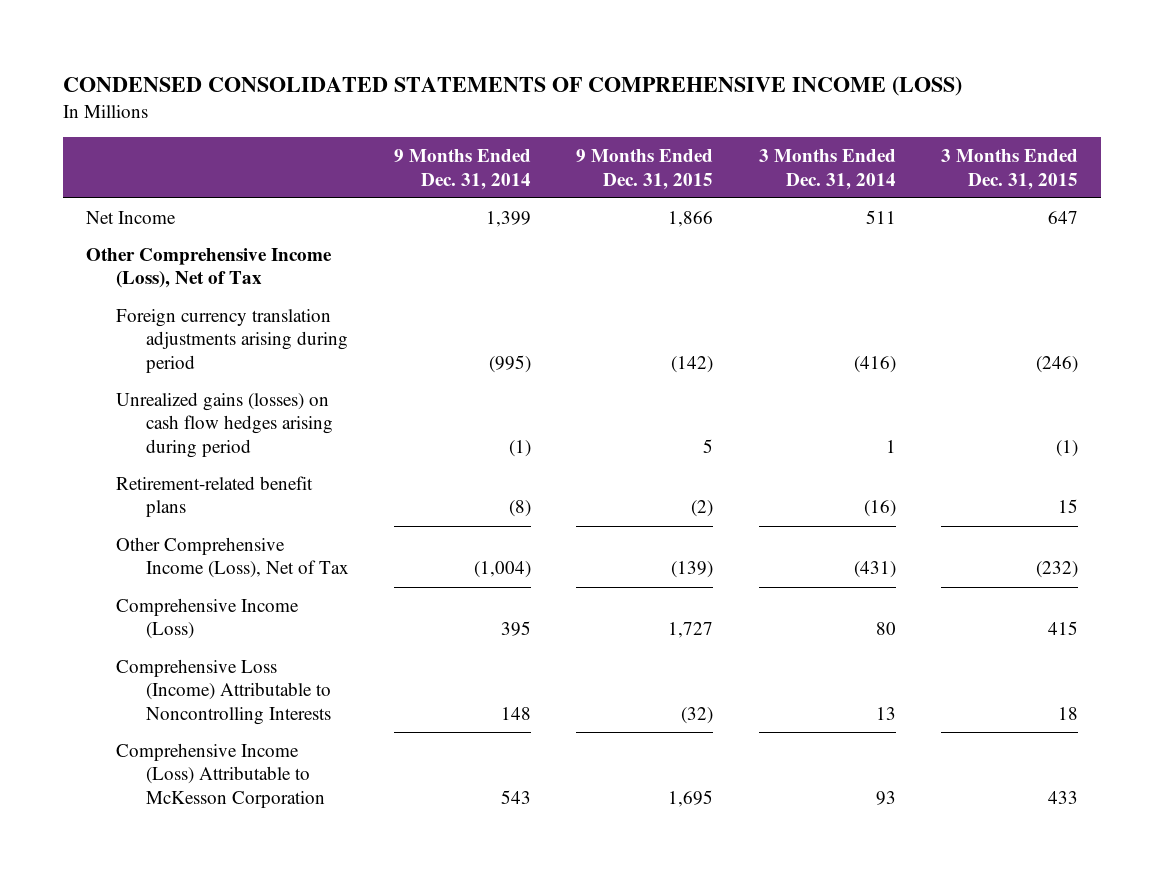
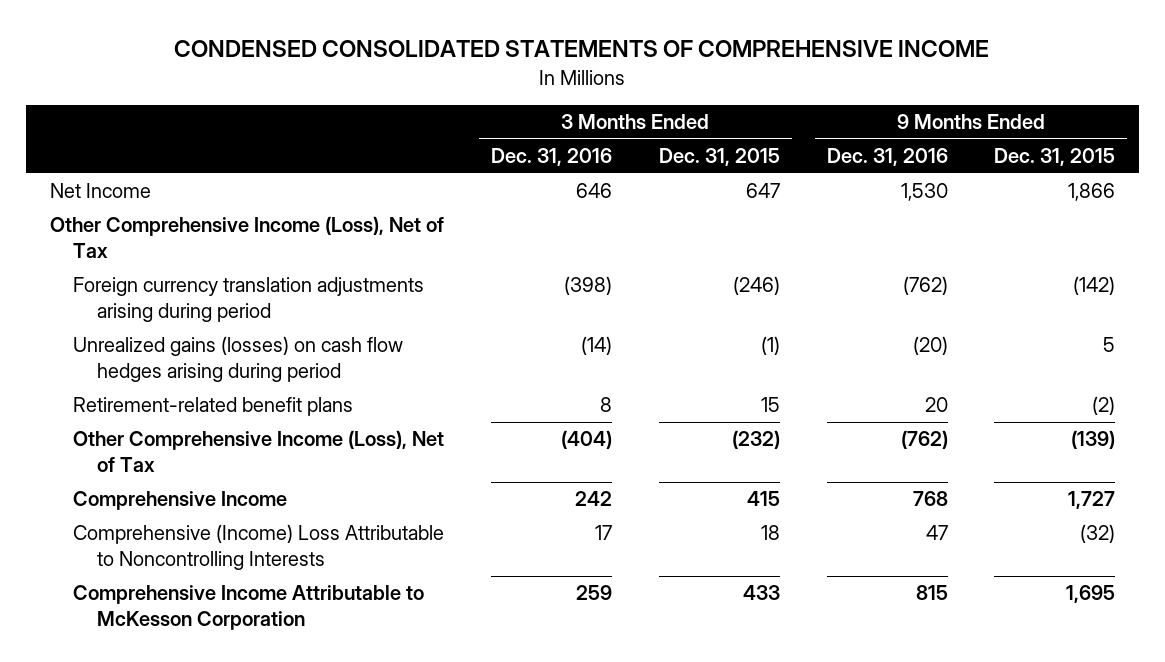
[62,76,962,97] CONDENSED CONSOLIDATED STATEMENTS OF COMPREHENSIVE INCOME (LOSS) -> [174,40,990,58] CONDENSED CONSOLIDATED STATEMENTS OF COMPREHENSIVE INCOME
[394,149,532,190] 9 Months Ended Dec. 31, 2014 -> none
[758,149,896,190] 3 Months Ended Dec. 31, 2014 -> none
none -> [491,147,613,166] Dec. 31, 2016
none -> [826,147,948,166] Dec. 31, 2016
[115,597,299,640] Comprehensive Income (Loss) -> [73,491,288,511] Comprehensive Income
[115,658,331,725] Comprehensive Loss (Income) Attributable to Noncontrolling Interests -> [73,524,445,571] Comprehensive (Income) Loss Attributable to Noncontrolling Interests
[115,742,325,808] Comprehensive Income (Loss) Attributable to McKesson Corporation -> [73,585,425,631] Comprehensive Income Attributable to McKesson Corporation

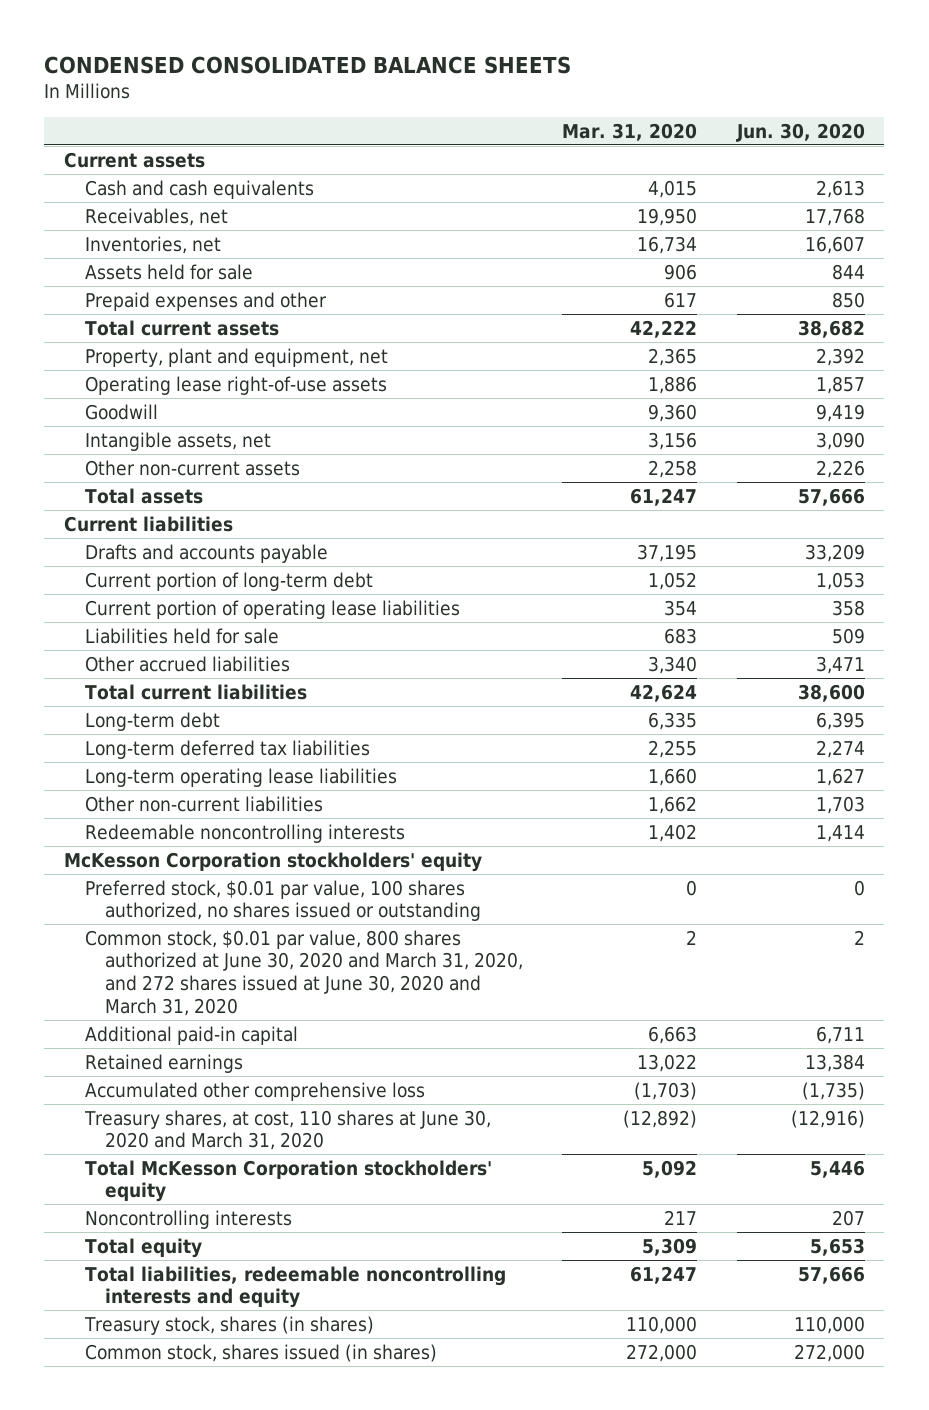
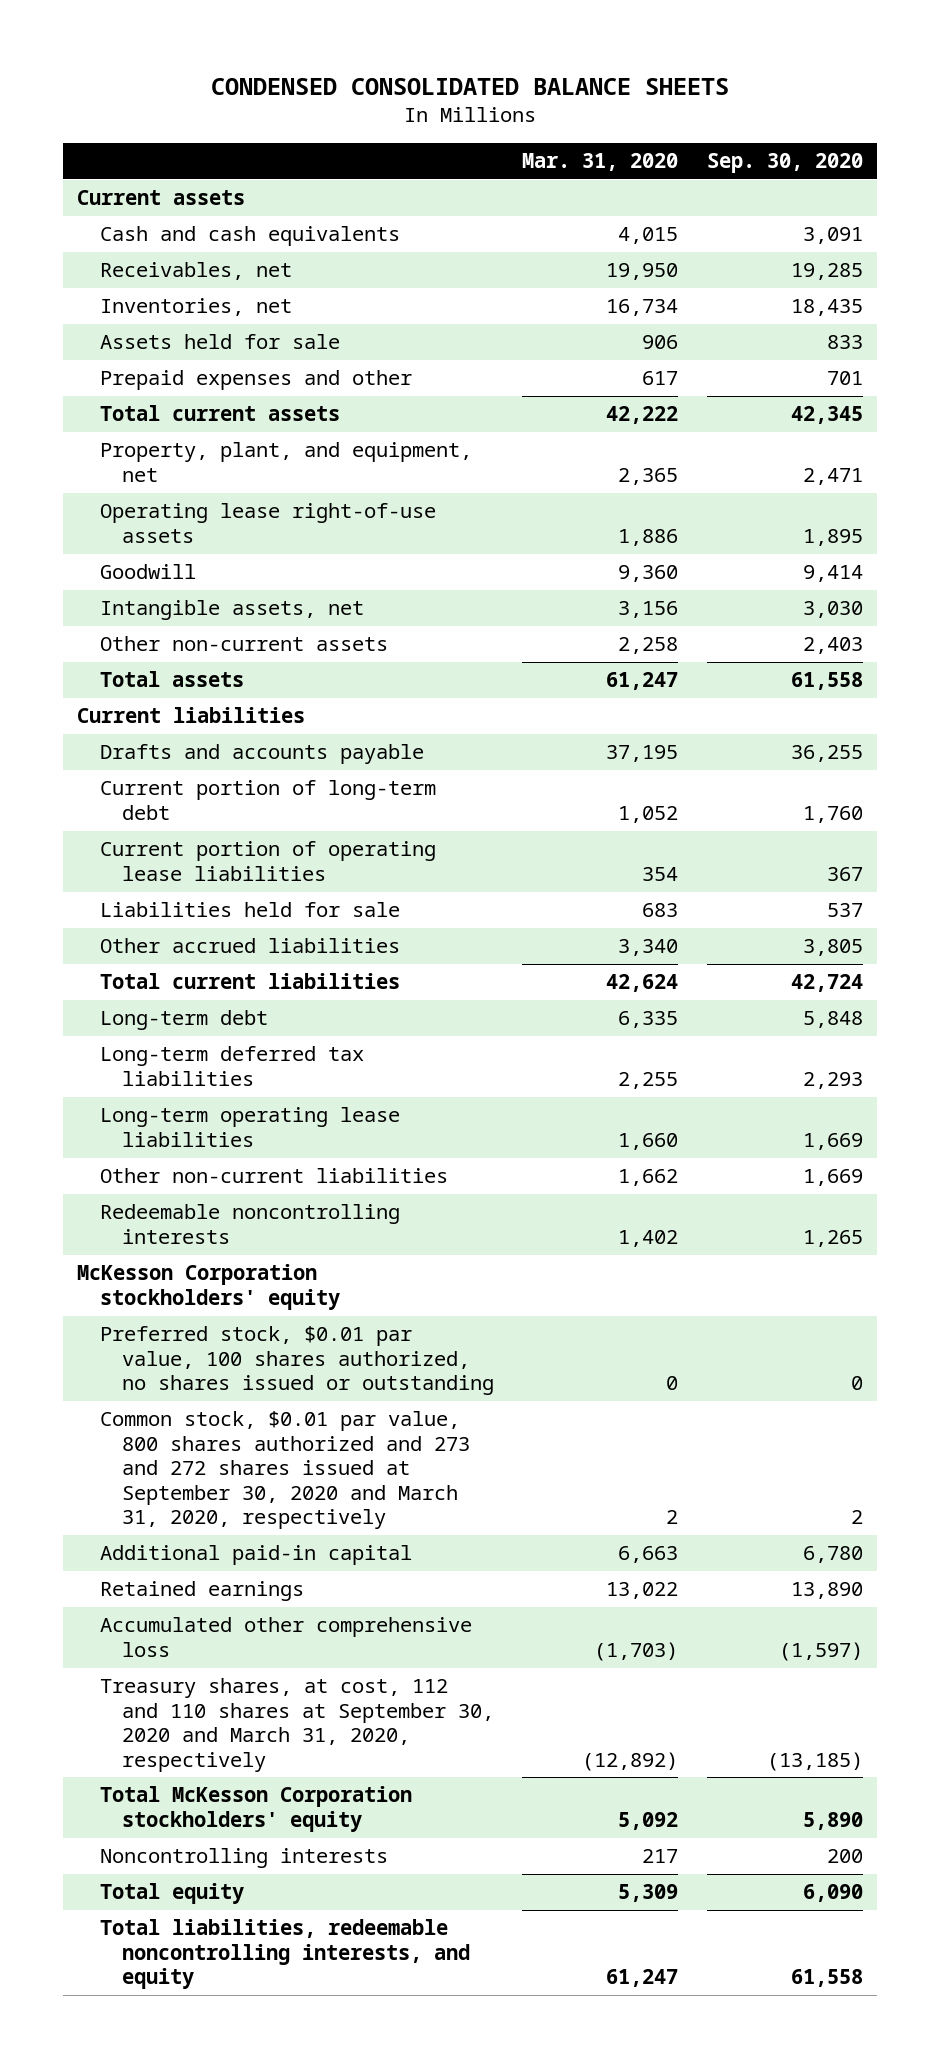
[735,122,865,142] Jun. 30, 2020 -> none
none -> [706,153,863,174] Sep. 30, 2020
[84,347,388,367] Property, plant and equipment, net -> [99,442,472,482] Property, plant, and equipment, net
[84,929,524,1017] Common stock, $0.01 par value, 800 shares authorized at June 30, 2020 and March 31, 2020, and 272 shares issued at June 30, 2020 and March 31, 2020 -> [99,1411,470,1530] Common stock, $0.01 par value, 800 shares authorized and 273 and 272 shares issued at September 30, 2020 and March 31, 2020, respectively
[83,1109,491,1151] Treasury shares, at cost, 110 shares at June 30, 2020 and March 31, 2020 -> [99,1678,494,1772] Treasury shares, at cost, 112 and 110 shares at September 30, 2020 and March 31, 2020, respectively
[83,1315,374,1335] Treasury stock, shares (in shares) -> none
[84,1343,437,1362] Common stock, shares issued (in shares) -> none
[84,1265,506,1309] Total liabilities, redeemable noncontrolling interests and equity -> [99,1919,470,1990] Total liabilities, redeemable noncontrolling interests, and equity

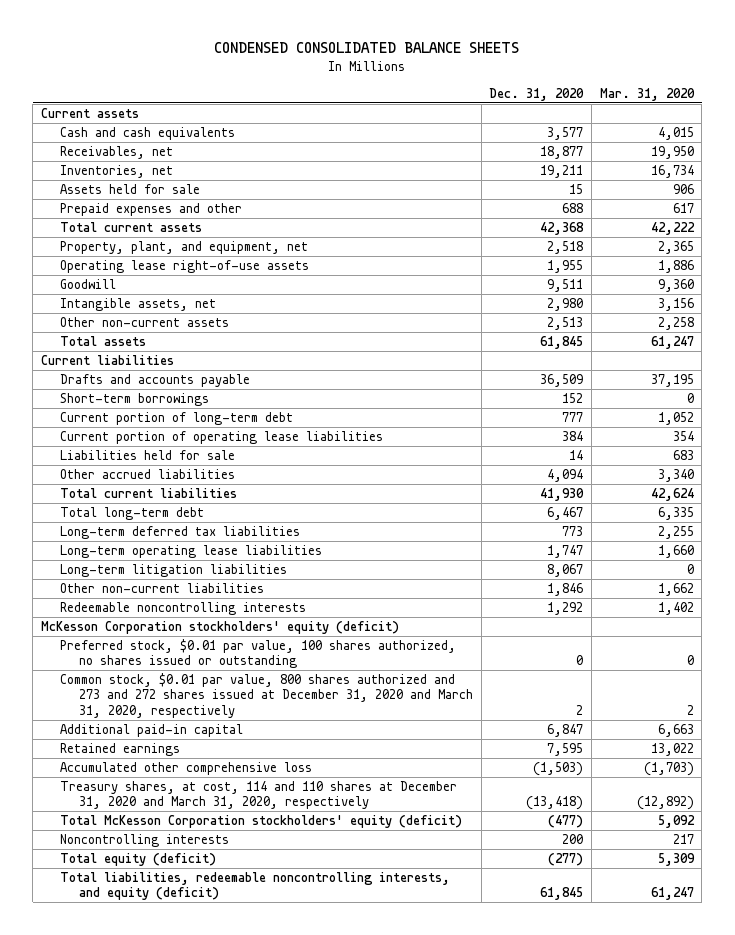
[706,153,863,174] Sep. 30, 2020 -> none
none -> [489,88,585,102] Dec. 31, 2020
none -> [59,392,209,406] Short-term borrowings
[99,1010,268,1031] Long-term debt -> [59,506,204,520] Total long-term debt
none -> [59,563,287,577] Long-term litigation liabilities
[77,1264,340,1310] McKesson Corporation stockholders' equity -> [41,620,400,634] McKesson Corporation stockholders' equity (deficit)
[99,1411,470,1530] Common stock, $0.01 par value, 800 shares authorized and 273 and 272 shares issued at September 30, 2020 and March 31, 2020, respectively -> [59,672,473,718] Common stock, $0.01 par value, 800 shares authorized and 273 and 272 shares issued at December 31, 2020 and March 31, 2020, respectively
[99,1678,494,1772] Treasury shares, at cost, 112 and 110 shares at September 30, 2020 and March 31, 2020, respectively -> [59,780,457,810] Treasury shares, at cost, 114 and 110 shares at December 31, 2020 and March 31, 2020, respectively
[99,1786,412,1832] Total McKesson Corporation stockholders' equity -> [59,814,462,828] Total McKesson Corporation stockholders' equity (deficit)
[99,1883,244,1905] Total equity -> [59,852,216,866] Total equity (deficit)
[99,1919,470,1990] Total liabilities, redeemable noncontrolling interests, and equity -> [59,871,450,901] Total liabilities, redeemable noncontrolling interests, and equity (deficit)

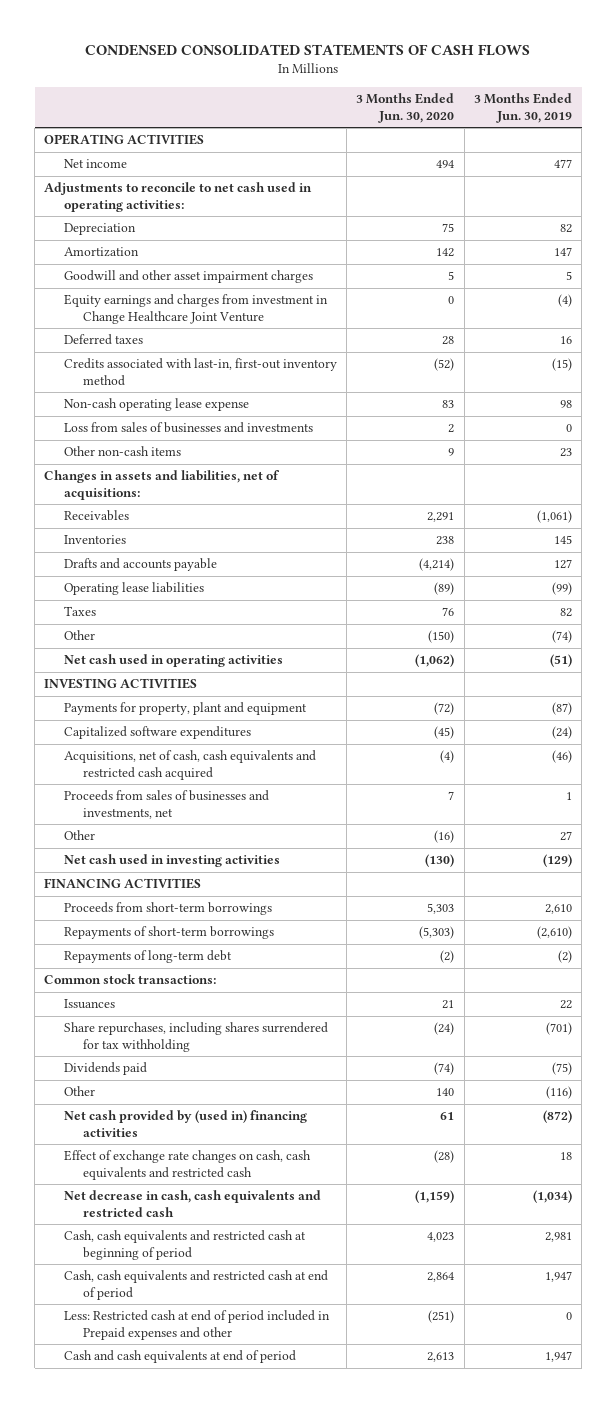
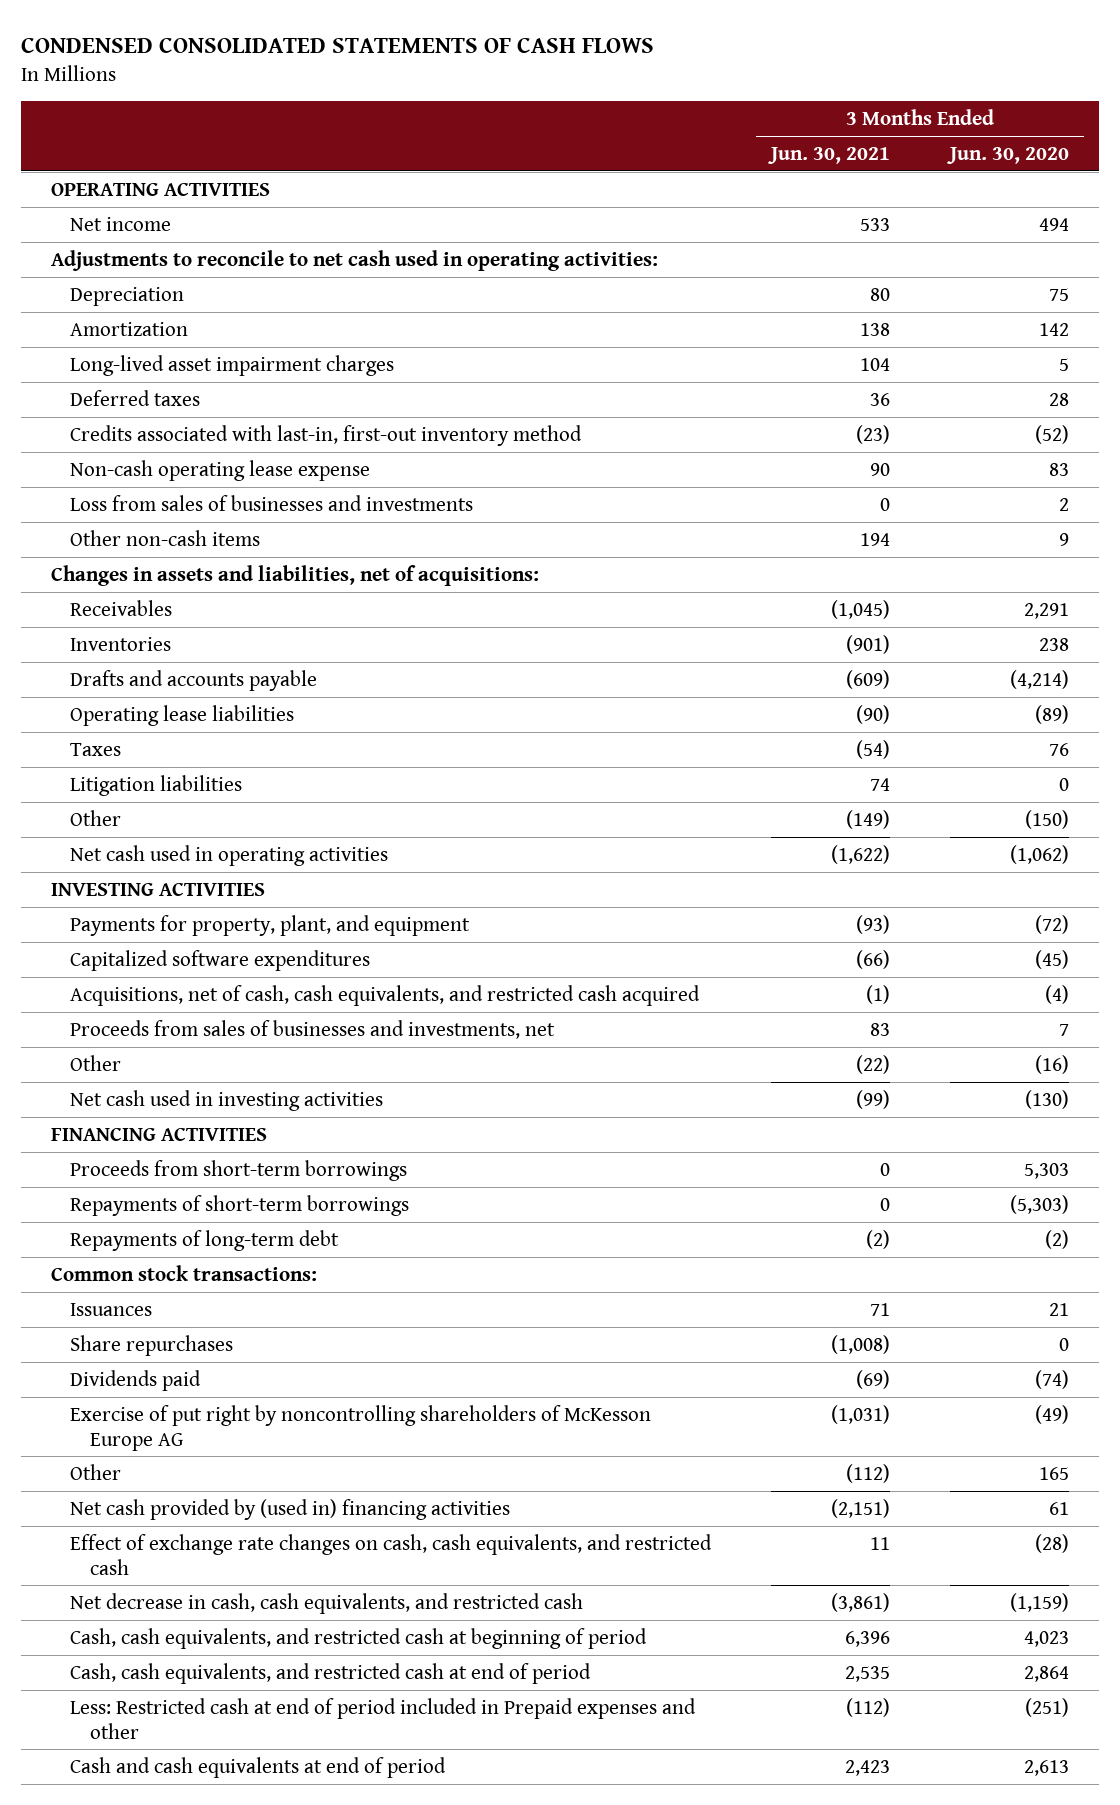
[473,93,572,123] 3 Months Ended Jun. 30, 2019 -> none
none -> [768,146,891,164] Jun. 30, 2021
[63,294,328,324] Equity earnings and charges from investment in Change Healthcare Joint Venture -> none
[63,270,313,284] Goodwill and other asset impairment charges -> [70,354,395,376] Long-lived asset impairment charges
none -> [70,774,243,796] Litigation liabilities
[63,702,307,716] Payments for property, plant and equipment -> [70,914,471,936] Payments for property, plant, and equipment
[63,750,316,780] Acquisitions, net of cash, cash equivalents and restricted cash acquired -> [70,984,701,1006] Acquisitions, net of cash, cash equivalents, and restricted cash acquired
[63,1022,328,1052] Share repurchases, including shares surrendered for tax withholding -> [70,1334,234,1356] Share repurchases
[434,1022,455,1036] (24) -> [1059,1337,1070,1351] 0
none -> [70,1404,652,1451] Exercise of put right by noncontrolling shareholders of McKesson Europe AG
[436,1088,455,1097] 140 -> [1039,1466,1070,1480] 165
[63,1150,311,1180] Effect of exchange rate changes on cash, cash equivalents and restricted cash -> [70,1533,713,1575] Effect of exchange rate changes on cash, cash equivalents, and restricted cash
[63,1190,321,1217] Net decrease in cash, cash equivalents and restricted cash -> [70,1592,584,1614] Net decrease in cash, cash equivalents, and restricted cash
[63,1230,306,1260] Cash, cash equivalents and restricted cash at beginning of period -> [70,1627,648,1649] Cash, cash equivalents, and restricted cash at beginning of period
[63,1270,328,1300] Cash, cash equivalents and restricted cash at end of period -> [70,1662,592,1684] Cash, cash equivalents, and restricted cash at end of period

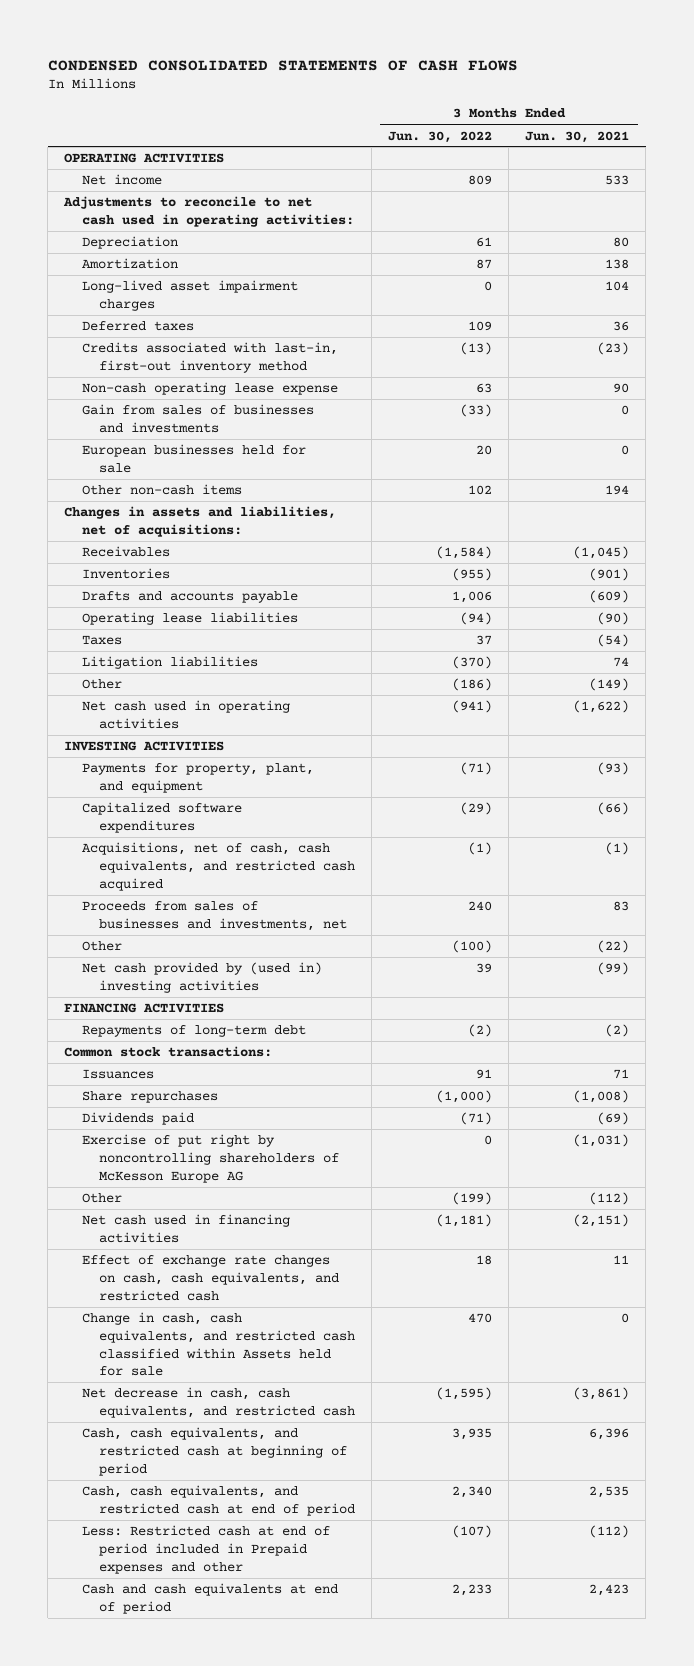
[947,146,1070,164] Jun. 30, 2020 -> none
none -> [388,130,493,143] Jun. 30, 2022
[70,494,474,511] Loss from sales of businesses and investments -> [81,404,314,433] Gain from sales of businesses and investments
none -> [81,444,306,473] European businesses held for sale
[70,1089,384,1111] Net cash used in investing activities -> [81,962,322,993] Net cash provided by (used in) investing activities
[70,1159,408,1181] Proceeds from short-term borrowings -> none
[70,1194,410,1216] Repayments of short-term borrowings -> none
[70,1498,511,1520] Net cash provided by (used in) financing activities -> [81,1214,290,1243] Net cash used in financing activities
none -> [81,1312,356,1377] Change in cash, cash equivalents, and restricted cash classified within Assets held for sale

